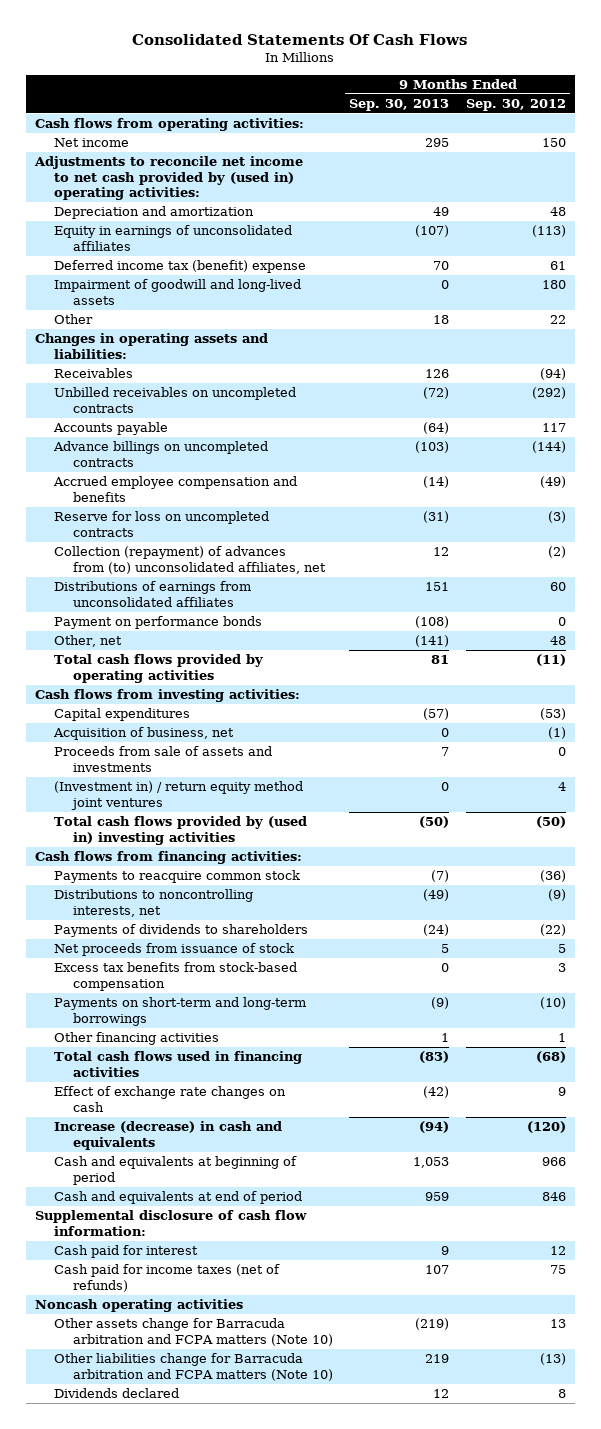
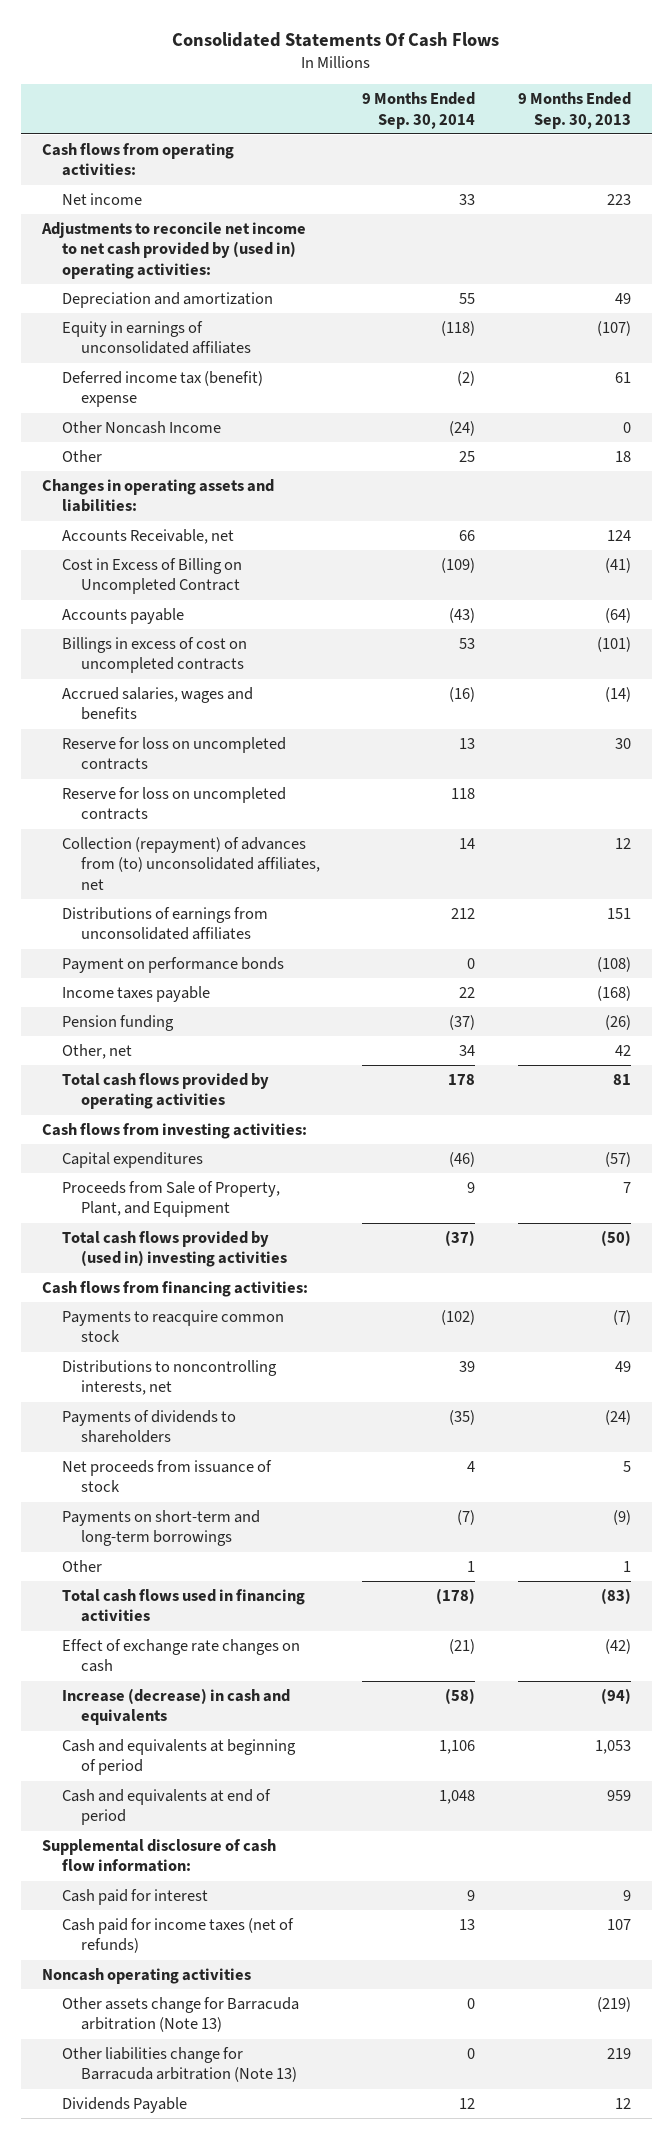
[466,98,567,111] Sep. 30, 2012 -> none
none -> [362,92,476,129] 9 Months Ended Sep. 30, 2014
[425,138,450,148] 295 -> [606,193,631,205] 223
[53,279,301,305] Impairment of goodwill and long-lived assets -> none
[433,261,450,271] 70 -> [614,371,631,383] 61
none -> [61,420,221,434] Other Noncash Income
[53,368,133,379] Receivables -> none
[53,387,296,413] Unbilled receivables on uncompleted contracts -> none
none -> [61,528,234,544] Accounts Receivable, net
none -> [61,557,242,595] Cost in Excess of Billing on Uncompleted Contract
[52,441,268,467] Advance billings on uncompleted contracts -> none
none -> [61,636,247,674] Billings in excess of cost on uncompleted contracts
[52,476,297,502] Accrued employee compensation and benefits -> [61,686,253,721] Accrued salaries, wages and benefits
[423,511,450,524] (31) -> [614,737,631,749] 30
none -> [61,786,286,821] Reserve for loss on uncompleted contracts
none -> [61,985,210,1002] Income taxes payable
none -> [61,1014,174,1031] Pension funding
[415,635,450,648] (141) -> [614,1044,631,1056] 42
[52,727,234,741] Acquisition of business, net -> none
[53,781,303,810] (Investment in) / return equity method joint ventures -> none
[53,746,272,772] Proceeds from sale of assets and investments -> [61,1180,280,1218] Proceeds from Sale of Property, Plant, and Equipment
[423,889,450,902] (49) -> [614,1360,631,1372] 49
[53,962,297,991] Excess tax benefits from stock-based compensation -> none
[53,1032,219,1046] Other financing activities -> [61,1559,102,1572] Other
[53,1318,333,1346] Other assets change for Barracuda arbitration and FCPA matters (Note 10) -> [61,1996,299,2033] Other assets change for Barracuda arbitration (Note 13)
[53,1353,333,1381] Other liabilities change for Barracuda arbitration and FCPA matters (Note 10) -> [61,2046,298,2083] Other liabilities change for Barracuda arbitration (Note 13)
[53,1388,179,1399] Dividends declared -> [61,2096,187,2113] Dividends Payable

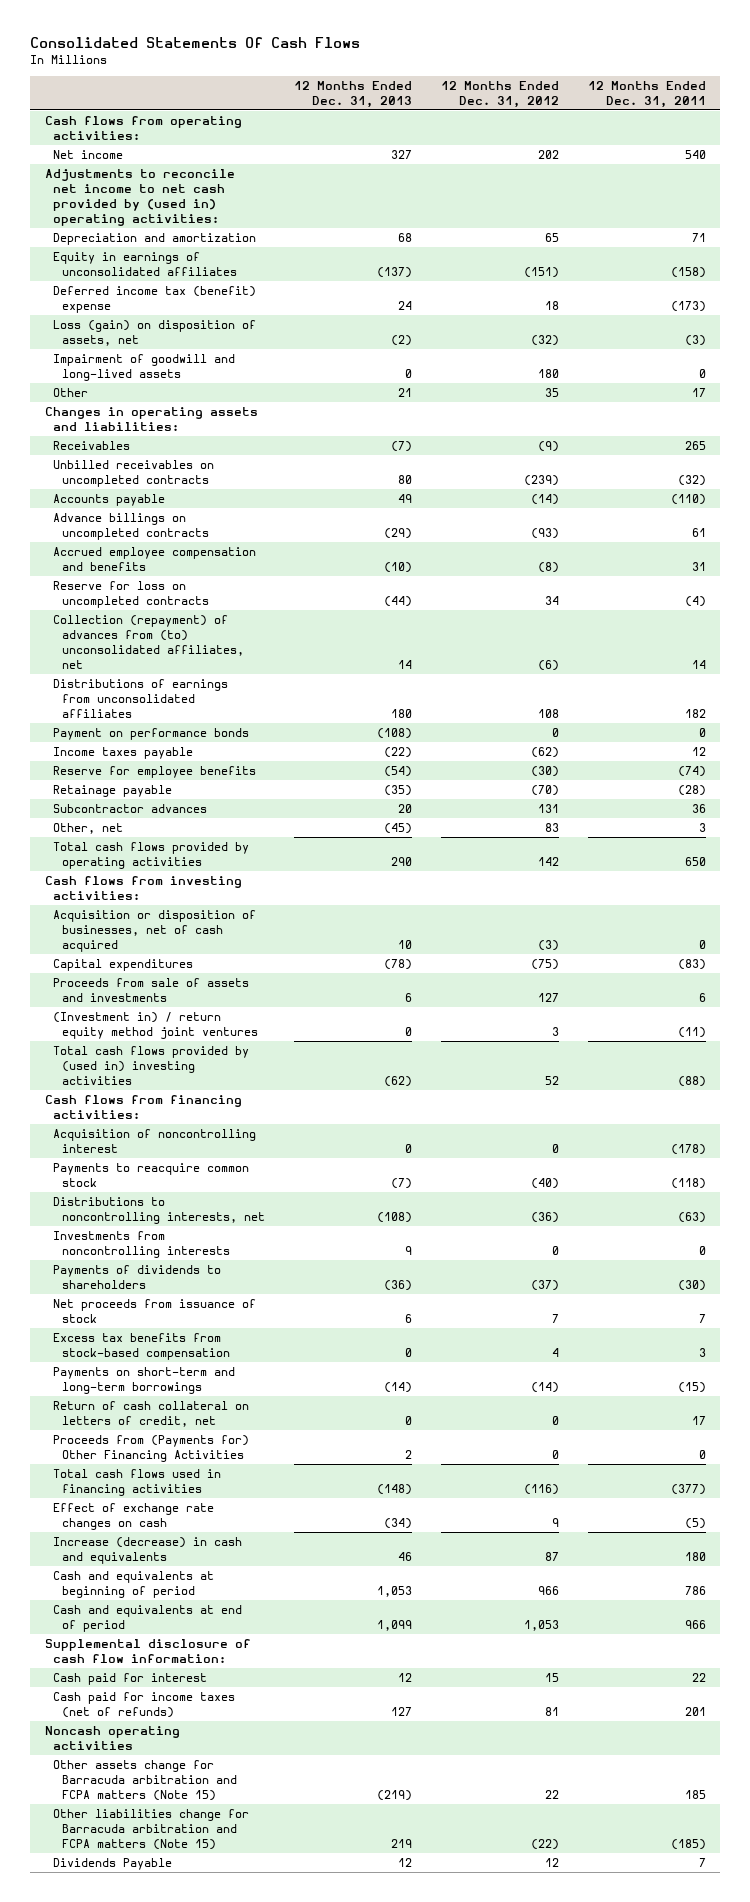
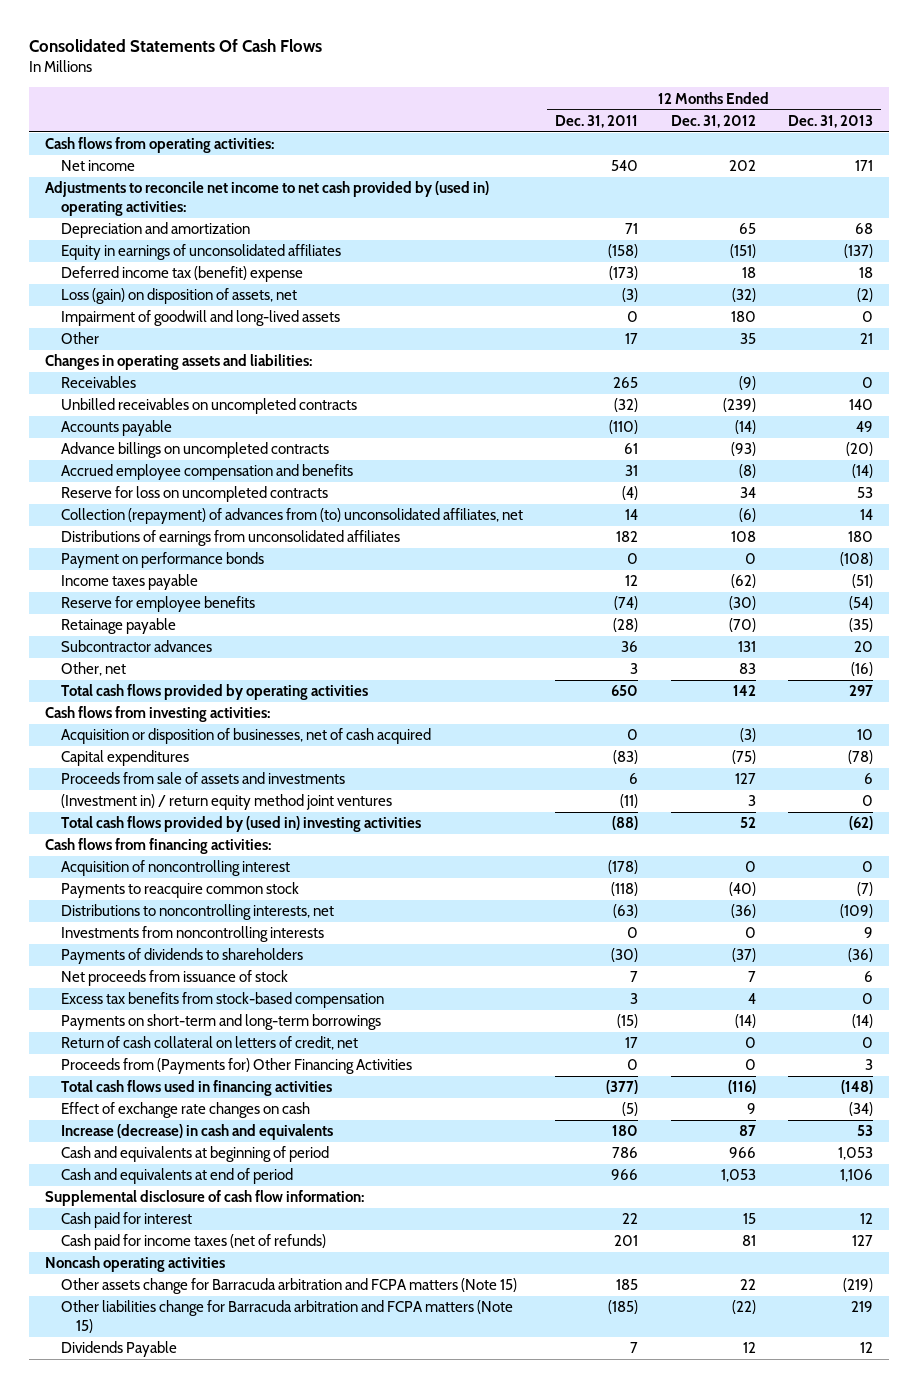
[390,149,412,159] 327 -> [855,160,874,172] 171
[397,301,412,311] 24 -> [859,267,874,279] 18
[390,440,412,452] (7) -> [862,377,874,389] 0
[397,475,412,485] 80 -> [849,399,874,411] 140
[383,528,412,540] (29) -> [846,442,874,457] (20)
[383,562,412,574] (10) -> [852,464,874,479] (14)
[383,596,412,608] (44) -> [857,487,874,499] 53
[383,746,412,758] (22) -> [852,574,874,589] (51)
[383,822,412,834] (45) -> [851,662,874,677] (16)
[390,857,412,867] 290 -> [849,685,874,697] 297
[376,1212,412,1224] (108) -> [840,904,874,919] (109)
[404,1450,412,1460] 2 -> [865,1059,874,1071] 3
[397,1552,412,1562] 46 -> [857,1125,874,1137] 53
[376,1620,412,1632] 1,099 -> [840,1169,874,1183] 1,106

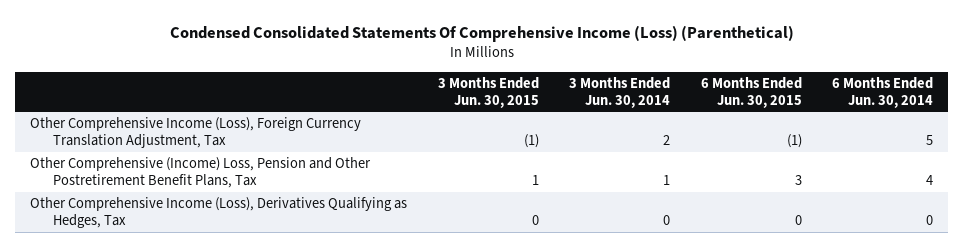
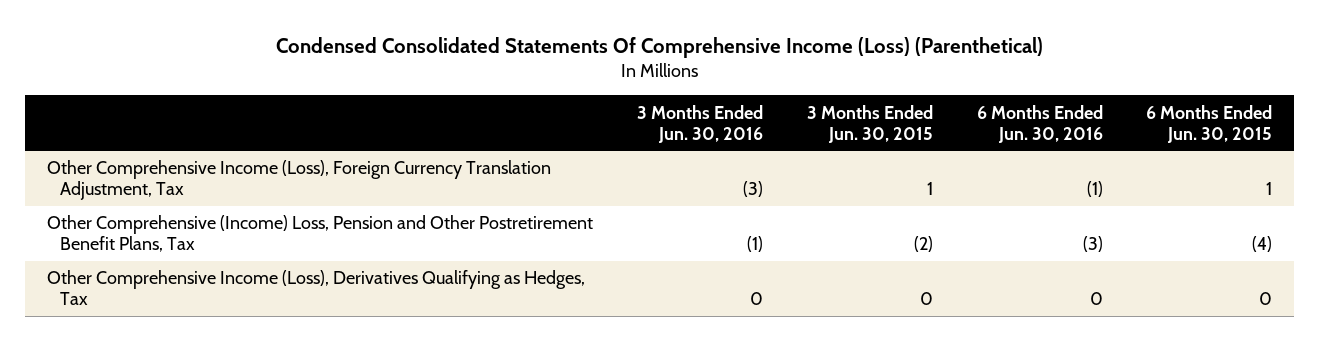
[569,76,671,109] 3 Months Ended Jun. 30, 2014 -> none
[832,76,934,109] 6 Months Ended Jun. 30, 2014 -> none
none -> [636,104,763,143] 3 Months Ended Jun. 30, 2016
none -> [976,104,1103,143] 6 Months Ended Jun. 30, 2016
[523,134,539,149] (1) -> [926,182,933,196] 1
[786,134,802,149] (1) -> [1266,182,1273,196] 1
[531,175,539,186] 1 -> [913,236,933,253] (2)
[794,175,802,186] 3 -> [1252,236,1273,253] (4)

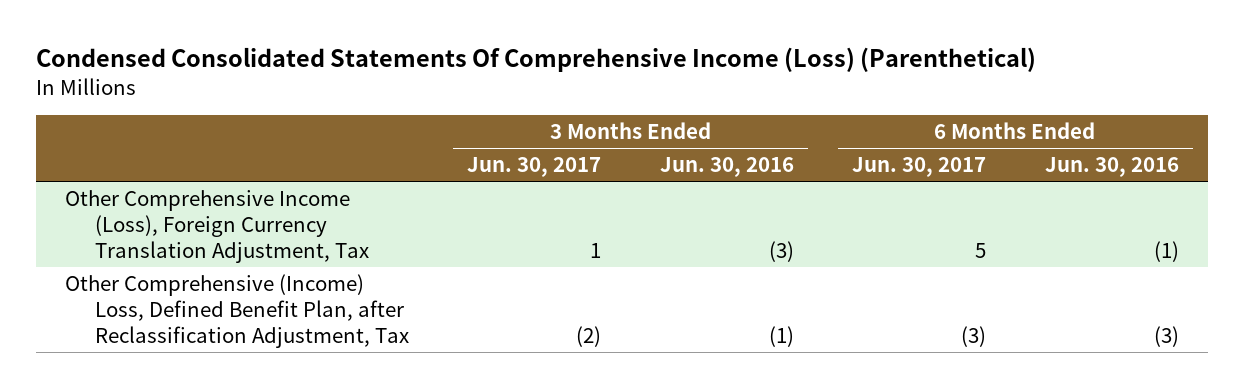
[806,104,933,143] 3 Months Ended Jun. 30, 2015 -> none
[1146,104,1273,143] 6 Months Ended Jun. 30, 2015 -> none
none -> [467,157,602,178] Jun. 30, 2017
none -> [852,157,987,178] Jun. 30, 2017
[47,270,586,306] Other Comprehensive Income (Loss), Derivatives Qualifying as Hedges, Tax -> none
[47,215,594,253] Other Comprehensive (Income) Loss, Pension and Other Postretirement Benefit Plans, Tax -> [64,274,409,349] Other Comprehensive (Income) Loss, Defined Benefit Plan, after Reclassification Adjustment, Tax

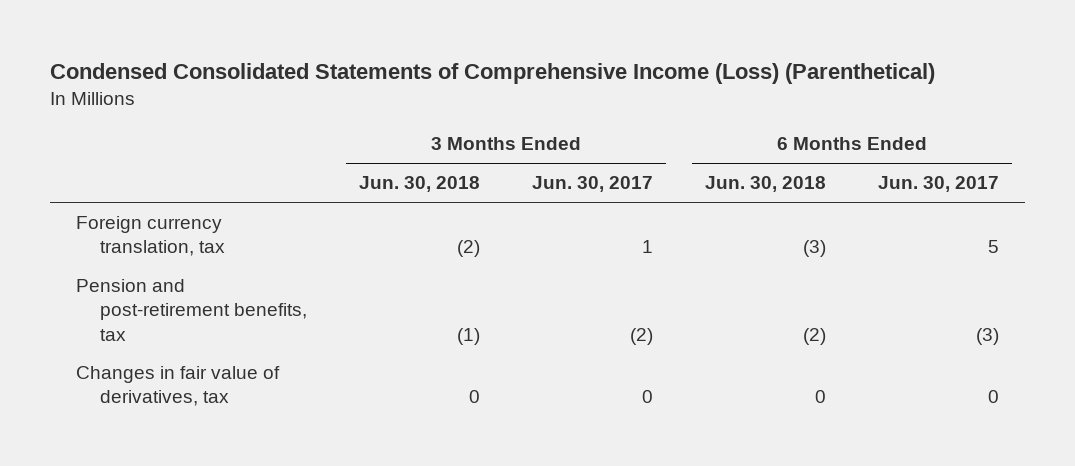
[35,47,1036,73] Condensed Consolidated Statements Of Comprehensive Income (Loss) (Parenthetical) -> [49,63,935,85] Condensed Consolidated Statements of Comprehensive Income (Loss) (Parenthetical)
[659,157,794,178] Jun. 30, 2016 -> none
[1044,157,1179,178] Jun. 30, 2016 -> none
none -> [359,176,481,193] Jun. 30, 2018
none -> [705,176,827,193] Jun. 30, 2018
[64,190,369,264] Other Comprehensive Income (Loss), Foreign Currency Translation Adjustment, Tax -> [75,216,226,257] Foreign currency translation, tax
[64,274,409,349] Other Comprehensive (Income) Loss, Defined Benefit Plan, after Reclassification Adjustment, Tax -> [75,279,308,341] Pension and post-retirement benefits, tax
none -> [75,366,280,407] Changes in fair value of derivatives, tax

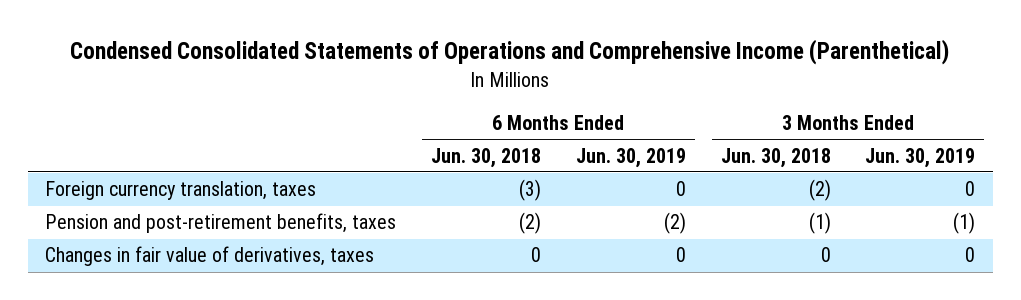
[49,63,935,85] Condensed Consolidated Statements of Comprehensive Income (Loss) (Parenthetical) -> [70,39,950,66] Condensed Consolidated Statements of Operations and Comprehensive Income (Parenthetical)
[532,176,654,193] Jun. 30, 2017 -> none
[878,176,1000,193] Jun. 30, 2017 -> none
none -> [575,147,686,168] Jun. 30, 2019
none -> [865,147,976,168] Jun. 30, 2019
[75,216,226,257] Foreign currency translation, tax -> [45,181,317,201] Foreign currency translation, taxes
[75,279,308,341] Pension and post-retirement benefits, tax -> [45,213,397,234] Pension and post-retirement benefits, taxes
[75,366,280,407] Changes in fair value of derivatives, tax -> [45,246,375,267] Changes in fair value of derivatives, taxes

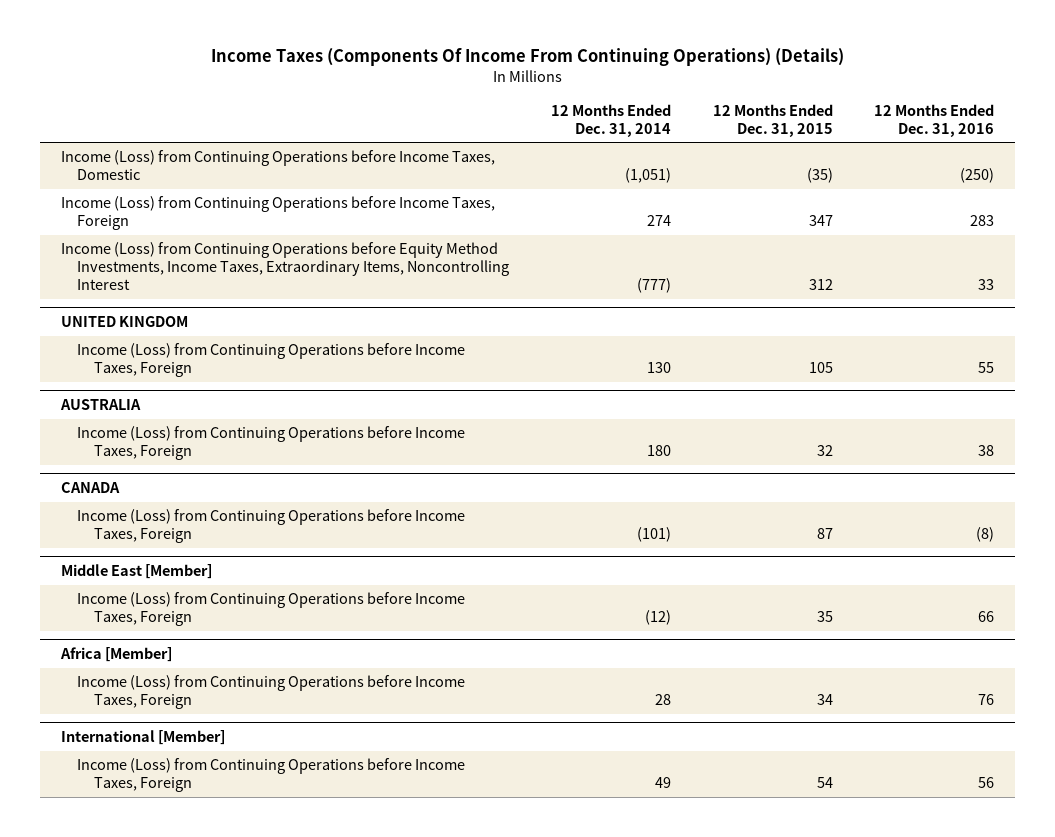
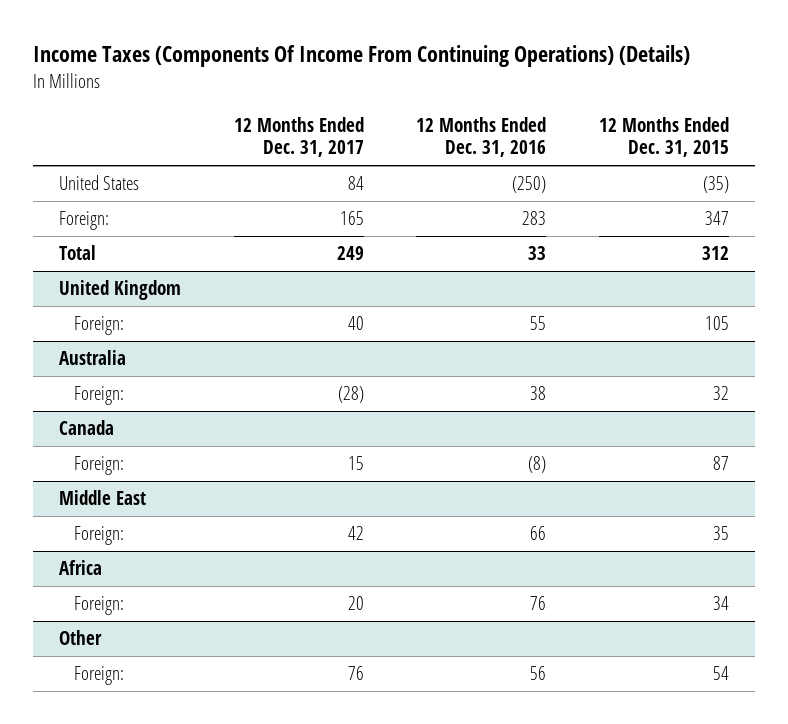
[550,103,671,137] 12 Months Ended Dec. 31, 2014 -> none
none -> [233,116,364,158] 12 Months Ended Dec. 31, 2017
[60,150,495,181] Income (Loss) from Continuing Operations before Income Taxes, Domestic -> [58,175,139,191] United States
[60,196,495,231] Income (Loss) from Continuing Operations before Income Taxes, Foreign -> [58,211,109,231] Foreign:
[60,242,510,290] Income (Loss) from Continuing Operations before Equity Method Investments, Income Taxes, Extraordinary Items, Noncontrolling Interest -> [58,245,96,261] Total
[60,316,188,328] UNITED KINGDOM -> [58,280,181,301] United Kingdom
[77,343,466,378] Income (Loss) from Continuing Operations before Income Taxes, Foreign -> [73,316,124,336] Foreign:
[59,399,141,411] AUSTRALIA -> [58,350,126,366] Australia
[77,426,466,461] Income (Loss) from Continuing Operations before Income Taxes, Foreign -> [73,386,124,406] Foreign:
[60,482,120,494] CANADA -> [58,420,114,436] Canada
[77,509,466,544] Income (Loss) from Continuing Operations before Income Taxes, Foreign -> [73,456,124,476] Foreign:
[60,564,212,580] Middle East [Member] -> [58,490,146,506] Middle East
[77,592,466,627] Income (Loss) from Continuing Operations before Income Taxes, Foreign -> [73,526,124,546] Foreign:
[59,647,172,663] Africa [Member] -> [58,560,102,576] Africa
[77,675,466,710] Income (Loss) from Continuing Operations before Income Taxes, Foreign -> [73,596,124,616] Foreign:
[60,730,225,746] International [Member] -> [58,630,102,646] Other
[77,758,466,793] Income (Loss) from Continuing Operations before Income Taxes, Foreign -> [73,666,124,686] Foreign:

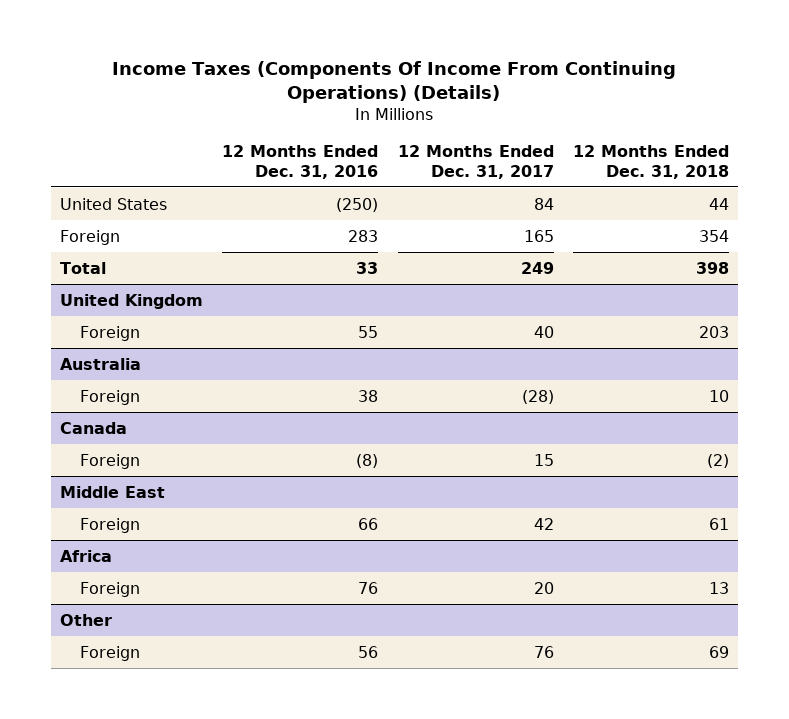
[598,116,729,158] 12 Months Ended Dec. 31, 2015 -> none
none -> [572,144,729,179] 12 Months Ended Dec. 31, 2018
[58,211,109,231] Foreign: -> [60,229,121,245] Foreign
[73,316,124,336] Foreign: -> [79,325,140,341] Foreign
[73,386,124,406] Foreign: -> [79,389,140,405] Foreign
[73,456,124,476] Foreign: -> [79,453,140,469] Foreign
[73,526,124,546] Foreign: -> [79,517,140,533] Foreign
[73,596,124,616] Foreign: -> [79,581,140,597] Foreign
[73,666,124,686] Foreign: -> [79,645,140,661] Foreign

